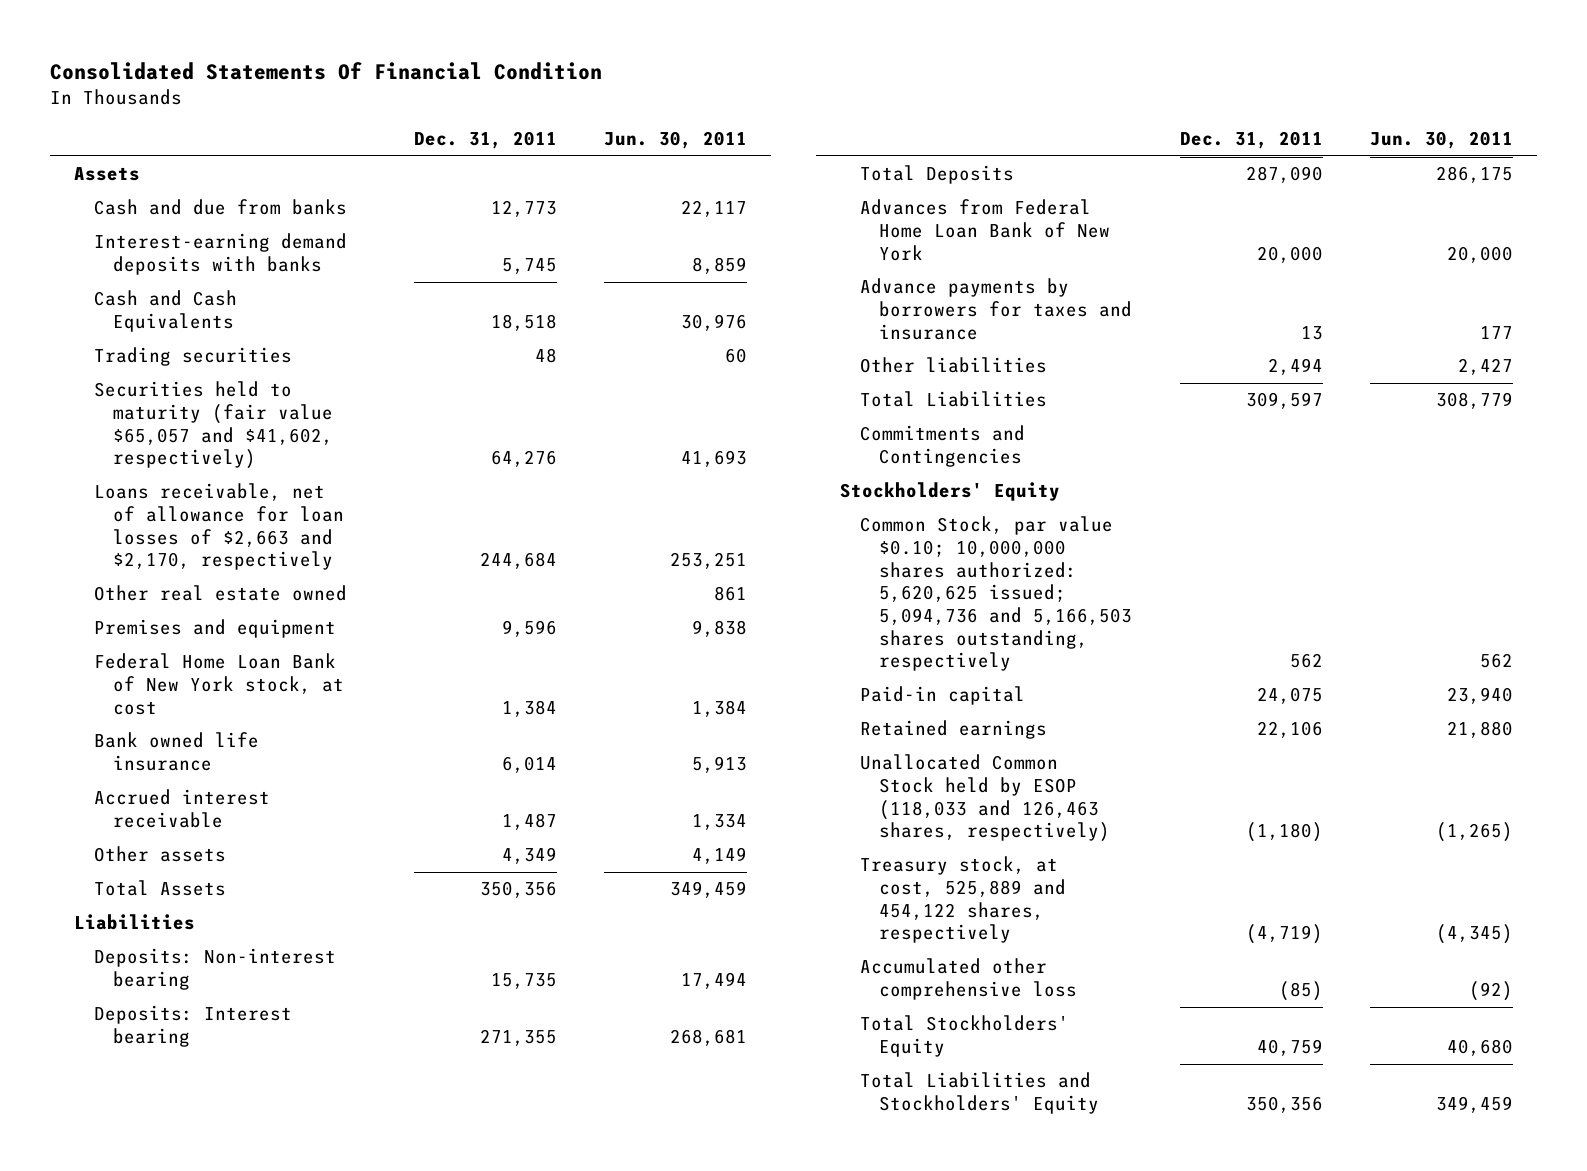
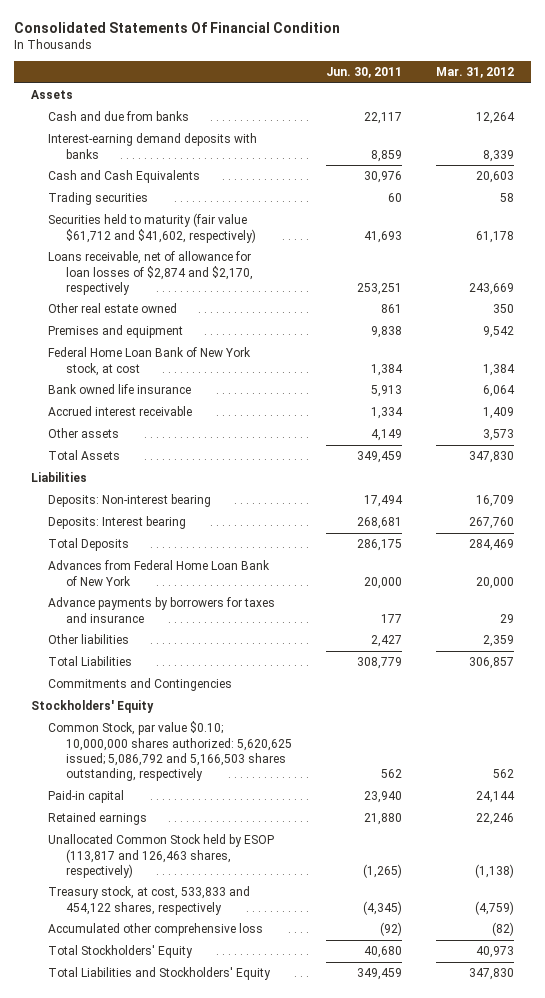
[413,131,557,150] Dec. 31, 2011 -> none
none -> [435,67,514,79] Mar. 31, 2012
[93,381,334,470] Securities held to maturity (fair value $65,057 and $41,602, respectively) -> [48,213,256,243] Securities held to maturity (fair value $61,712 and $41,602, respectively)
[93,483,345,571] Loans receivable, net of allowance for loan losses of $2,663 and $2,170, respectively -> [48,251,253,295] Loans receivable, net of allowance for loan losses of $2,874 and $2,170, respectively
[859,516,1133,672] Common Stock, par value $0.10; 10,000,000 shares authorized: 5,620,625 issued; 5,094,736 and 5,166,503 shares outstanding, respectively -> [48,721,292,782] Common Stock, par value $0.10; 10,000,000 shares authorized: 5,620,625 issued; 5,086,792 and 5,166,503 shares outstanding, respectively
[859,754,1111,843] Unallocated Common Stock held by ESOP (118,033 and 126,463 shares, respectively) -> [48,834,275,878] Unallocated Common Stock held by ESOP (113,817 and 126,463 shares, respectively)
[859,856,1067,944] Treasury stock, at cost, 525,889 and 454,122 shares, respectively -> [48,886,251,915] Treasury stock, at cost, 533,833 and 454,122 shares, respectively

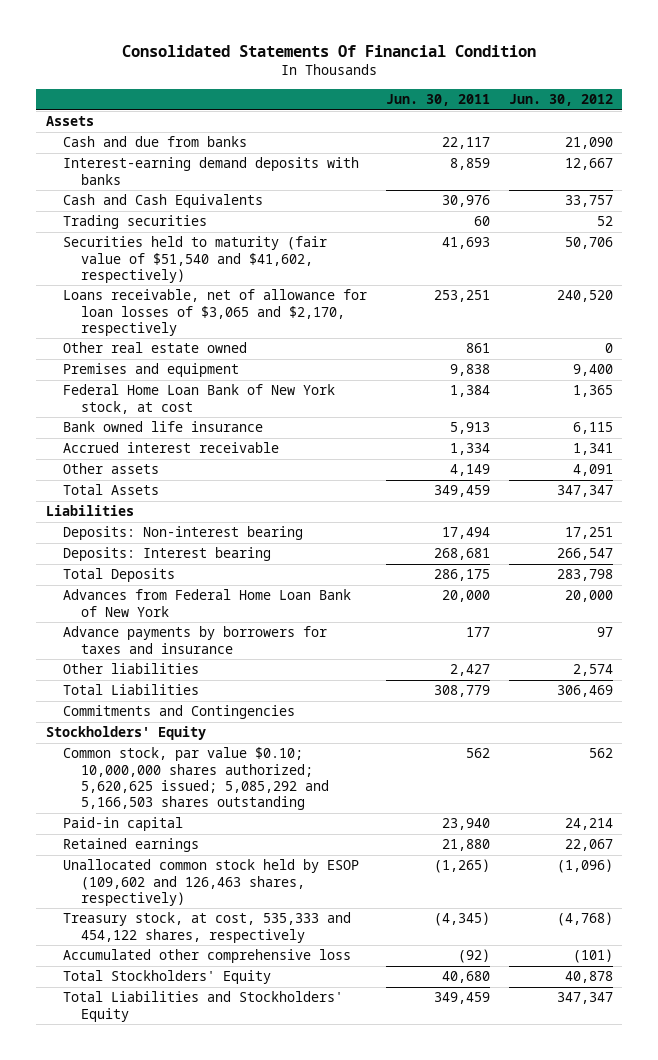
[435,67,514,79] Mar. 31, 2012 -> none
none -> [508,94,613,107] Jun. 30, 2012
[48,213,256,243] Securities held to maturity (fair value $61,712 and $41,602, respectively) -> [63,236,328,283] Securities held to maturity (fair value of $51,540 and $41,602, respectively)
[48,251,253,295] Loans receivable, net of allowance for loan losses of $2,874 and $2,170, respectively -> [63,289,368,336] Loans receivable, net of allowance for loan losses of $3,065 and $2,170, respectively
[48,721,292,782] Common Stock, par value $0.10; 10,000,000 shares authorized: 5,620,625 issued; 5,086,792 and 5,166,503 shares outstanding, respectively -> [63,747,330,811] Common stock, par value $0.10; 10,000,000 shares authorized; 5,620,625 issued; 5,085,292 and 5,166,503 shares outstanding
[48,834,275,878] Unallocated Common Stock held by ESOP (113,817 and 126,463 shares, respectively) -> [63,859,360,906] Unallocated common stock held by ESOP (109,602 and 126,463 shares, respectively)
[48,886,251,915] Treasury stock, at cost, 533,833 and 454,122 shares, respectively -> [63,912,352,943] Treasury stock, at cost, 535,333 and 454,122 shares, respectively

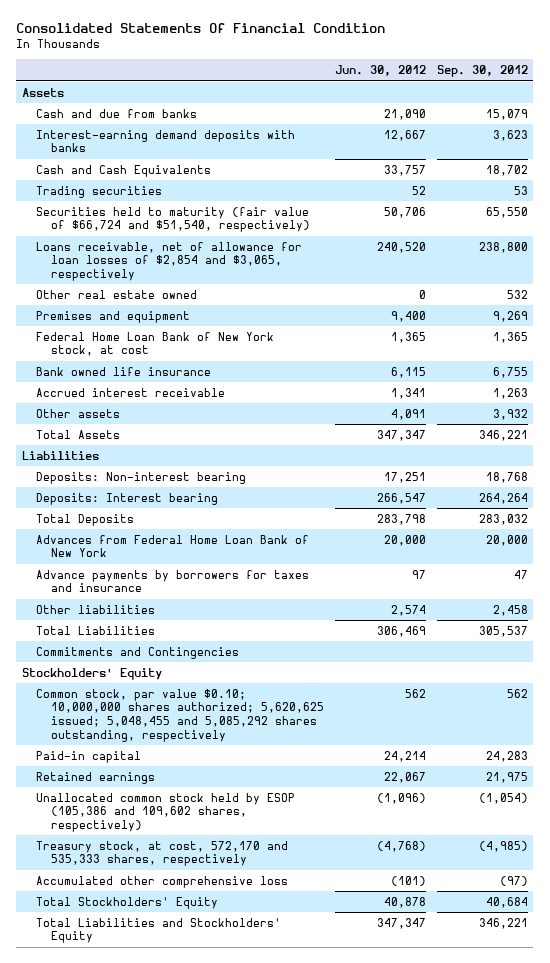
[385,94,490,107] Jun. 30, 2011 -> none
none -> [436,65,528,78] Sep. 30, 2012
[63,236,328,283] Securities held to maturity (fair value of $51,540 and $41,602, respectively) -> [36,206,310,233] Securities held to maturity (fair value of $66,724 and $51,540, respectively)
[63,289,368,336] Loans receivable, net of allowance for loan losses of $3,065 and $2,170, respectively -> [36,241,303,281] Loans receivable, net of allowance for loan losses of $2,854 and $3,065, respectively
[63,747,330,811] Common stock, par value $0.10; 10,000,000 shares authorized; 5,620,625 issued; 5,085,292 and 5,166,503 shares outstanding -> [36,688,324,742] Common stock, par value $0.10; 10,000,000 shares authorized; 5,620,625 issued; 5,048,455 and 5,085,292 shares outstanding, respectively
[63,859,360,906] Unallocated common stock held by ESOP (109,602 and 126,463 shares, respectively) -> [36,792,296,832] Unallocated common stock held by ESOP (105,386 and 109,602 shares, respectively)
[63,912,352,943] Treasury stock, at cost, 535,333 and 454,122 shares, respectively -> [36,840,289,867] Treasury stock, at cost, 572,170 and 535,333 shares, respectively

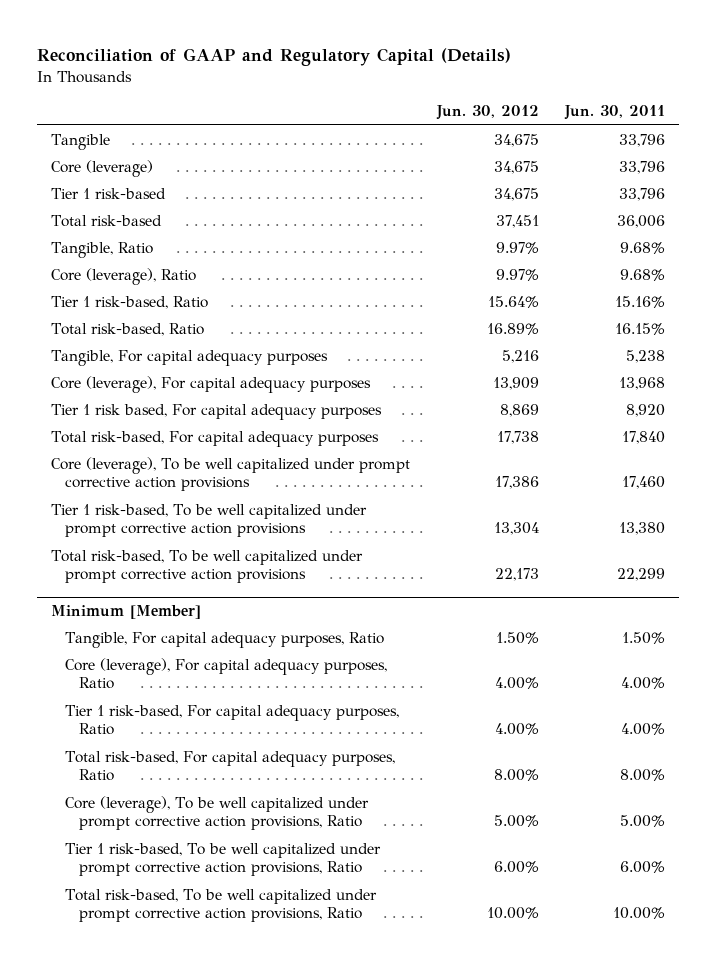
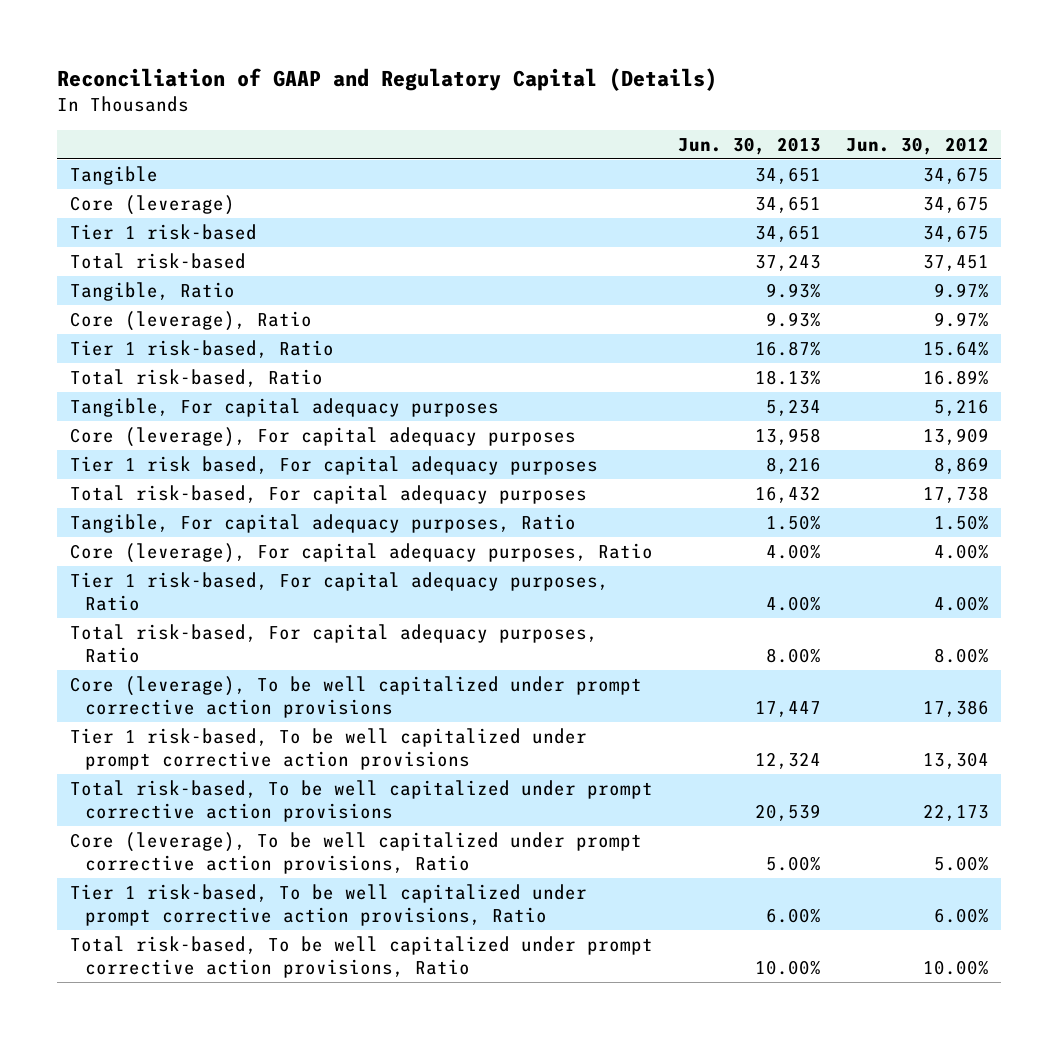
[564,105,666,121] Jun. 30, 2011 -> none
none -> [677,136,821,155] Jun. 30, 2013
[50,605,201,620] Minimum [Member] -> none
[50,456,410,492] Core (leverage), To be well capitalized under prompt corrective action provisions -> [69,675,642,719] Core (leverage), To be well capitalized under prompt corrective action provisions
[50,503,367,538] Tier 1 risk-based, To be well capitalized under prompt corrective action provisions -> [69,727,587,771] Tier 1 risk-based, To be well capitalized under prompt corrective action provisions
[50,549,363,584] Total risk-based, To be well capitalized under prompt corrective action provisions -> [69,779,653,823] Total risk-based, To be well capitalized under prompt corrective action provisions

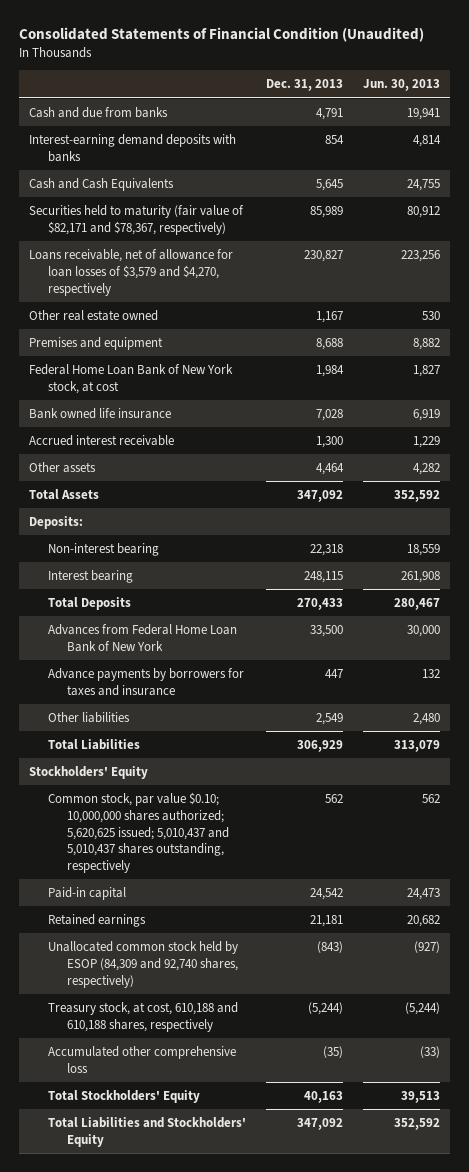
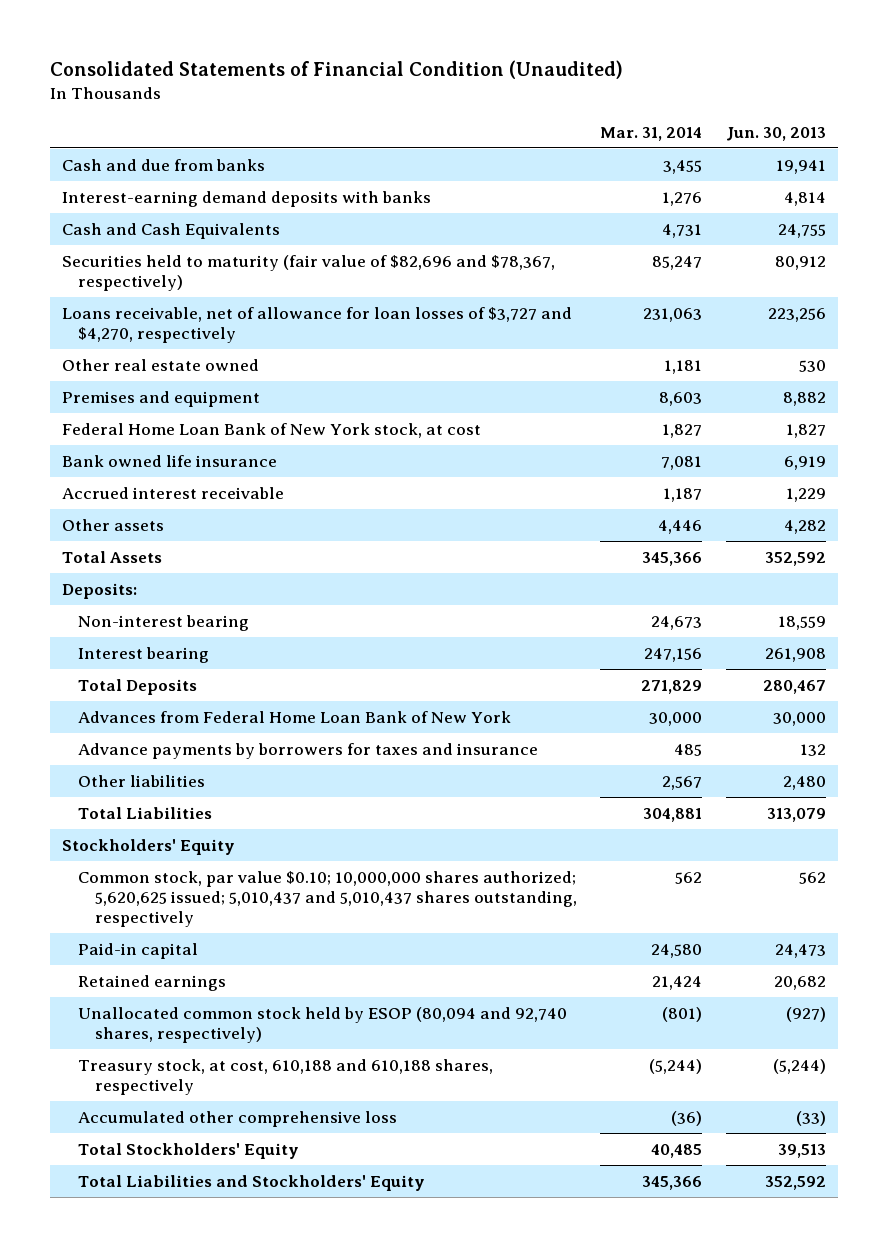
[266,79,344,92] Dec. 31, 2013 -> none
none -> [600,126,703,141] Mar. 31, 2014
[28,205,244,235] Securities held to maturity (fair value of $82,171 and $78,367, respectively) -> [62,254,556,291] Securities held to maturity (fair value of $82,696 and $78,367, respectively)
[28,249,233,296] Loans receivable, net of allowance for loan losses of $3,579 and $4,270, respectively -> [62,306,573,343] Loans receivable, net of allowance for loan losses of $3,727 and $4,270, respectively
[48,941,239,988] Unallocated common stock held by ESOP (84,309 and 92,740 shares, respectively) -> [78,1006,568,1043] Unallocated common stock held by ESOP (80,094 and 92,740 shares, respectively)

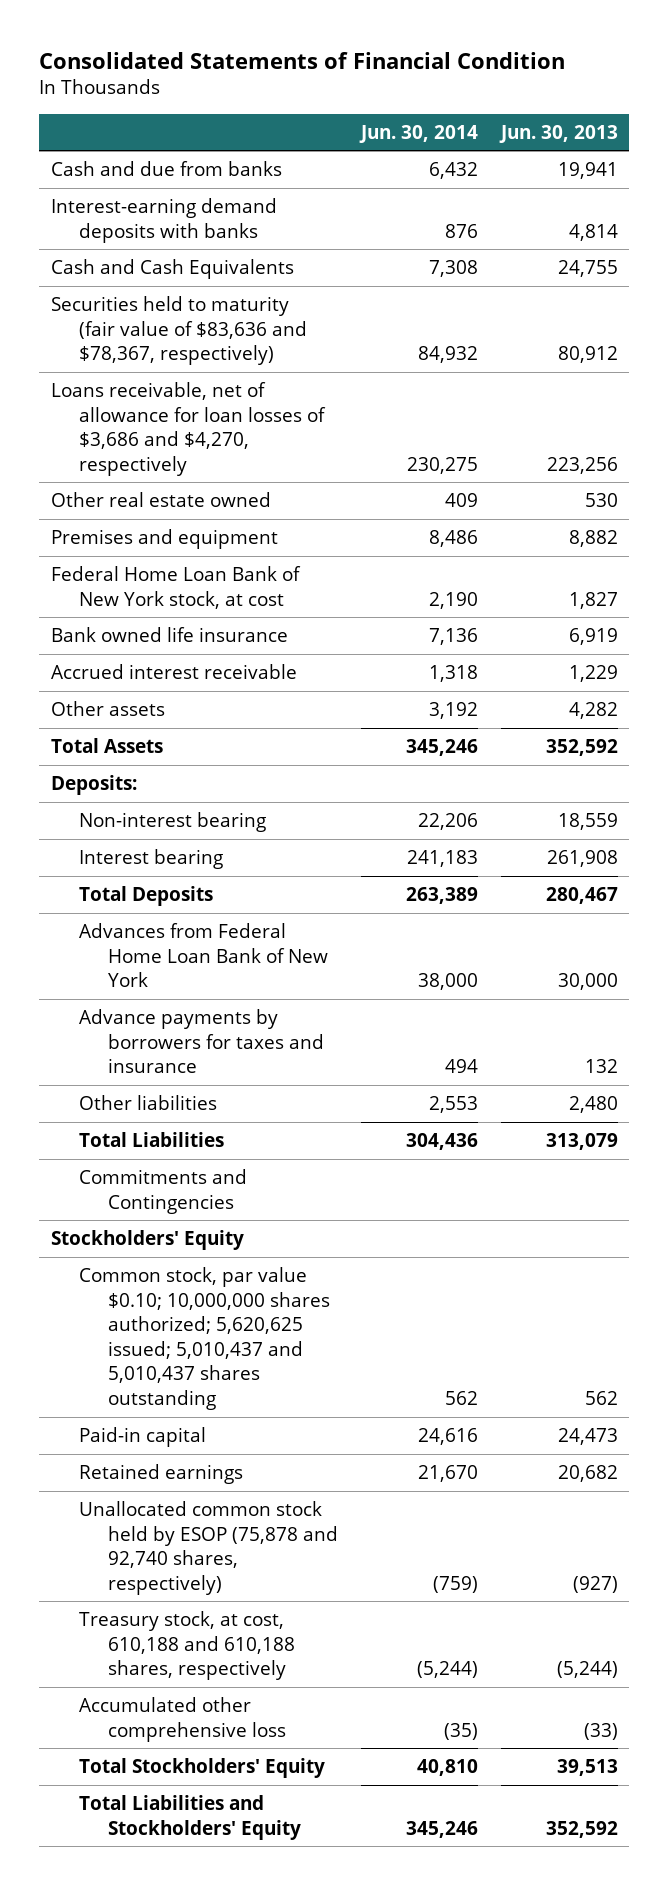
[50,60,624,80] Consolidated Statements of Financial Condition (Unaudited) -> [39,51,566,69] Consolidated Statements of Financial Condition
[600,126,703,141] Mar. 31, 2014 -> none
none -> [358,124,478,143] Jun. 30, 2014
[62,254,556,291] Securities held to maturity (fair value of $82,696 and $78,367, respectively) -> [50,296,308,366] Securities held to maturity (fair value of $83,636 and $78,367, respectively)
[62,306,573,343] Loans receivable, net of allowance for loan losses of $3,727 and $4,270, respectively -> [50,382,327,476] Loans receivable, net of allowance for loan losses of $3,686 and $4,270, respectively
none -> [79,1169,248,1214] Commitments and Contingencies
[78,870,577,927] Common stock, par value $0.10; 10,000,000 shares authorized; 5,620,625 issued; 5,010,437 and 5,010,437 shares outstanding, respectively -> [79,1267,330,1410] Common stock, par value $0.10; 10,000,000 shares authorized; 5,620,625 issued; 5,010,437 and 5,010,437 shares outstanding
[78,1006,568,1043] Unallocated common stock held by ESOP (80,094 and 92,740 shares, respectively) -> [79,1501,338,1595] Unallocated common stock held by ESOP (75,878 and 92,740 shares, respectively)

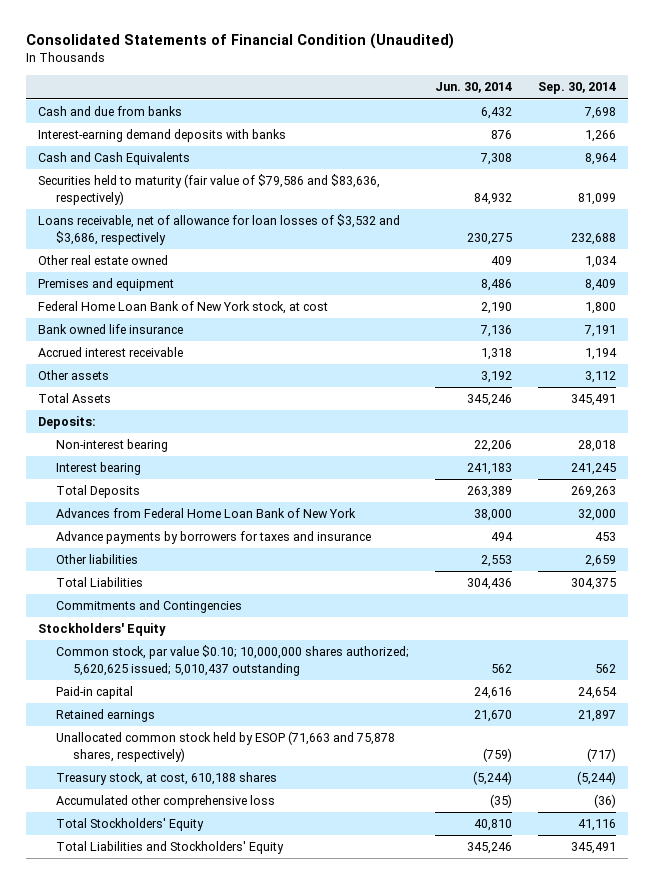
[39,51,566,69] Consolidated Statements of Financial Condition -> [25,33,454,50] Consolidated Statements of Financial Condition (Unaudited)
[498,124,618,143] Jun. 30, 2013 -> none
none -> [537,82,616,95] Sep. 30, 2014
[50,296,308,366] Securities held to maturity (fair value of $83,636 and $78,367, respectively) -> [38,174,381,205] Securities held to maturity (fair value of $79,586 and $83,636, respectively)
[50,382,327,476] Loans receivable, net of allowance for loan losses of $3,686 and $4,270, respectively -> [38,214,401,245] Loans receivable, net of allowance for loan losses of $3,532 and $3,686, respectively
[79,1267,330,1410] Common stock, par value $0.10; 10,000,000 shares authorized; 5,620,625 issued; 5,010,437 and 5,010,437 shares outstanding -> [55,645,409,676] Common stock, par value $0.10; 10,000,000 shares authorized; 5,620,625 issued; 5,010,437 outstanding
[79,1501,338,1595] Unallocated common stock held by ESOP (75,878 and 92,740 shares, respectively) -> [55,731,395,762] Unallocated common stock held by ESOP (71,663 and 75,878 shares, respectively)
[79,1611,295,1681] Treasury stock, at cost, 610,188 and 610,188 shares, respectively -> [55,772,277,786] Treasury stock, at cost, 610,188 shares

